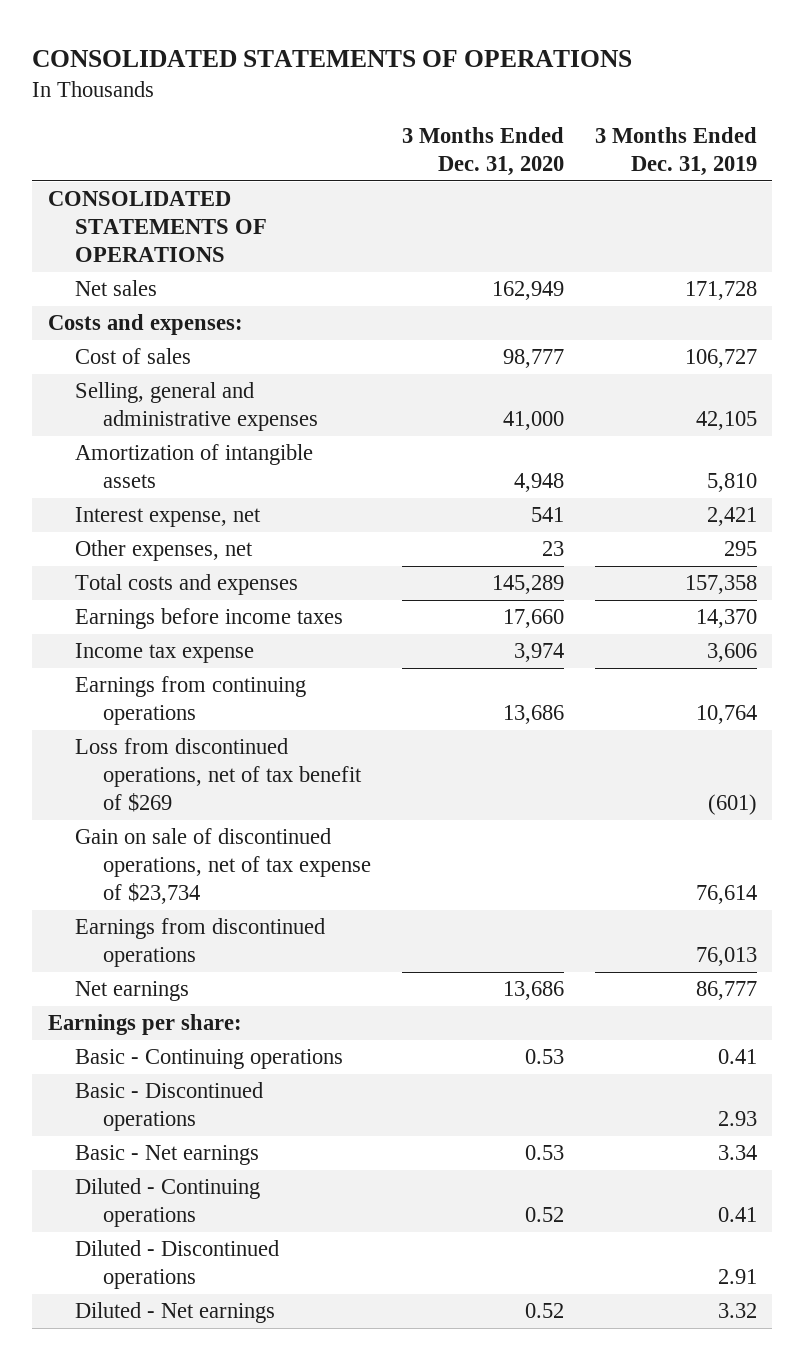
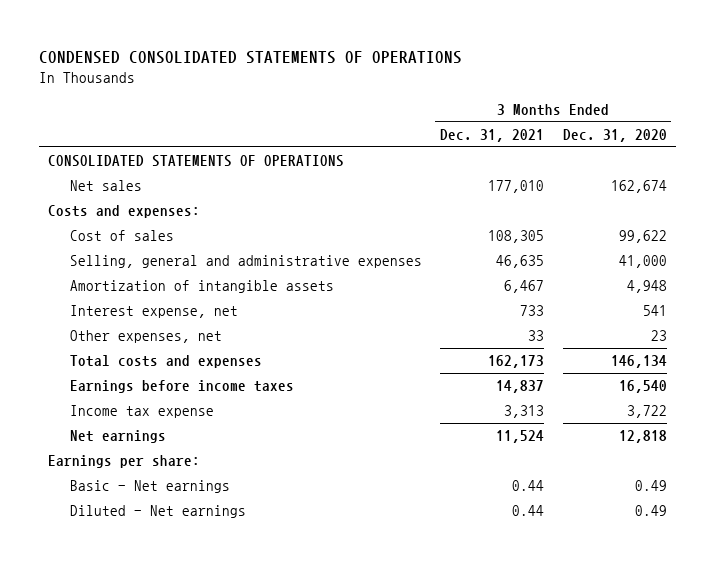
[32,49,633,67] CONSOLIDATED STATEMENTS OF OPERATIONS -> [38,51,462,65] CONDENSED CONSOLIDATED STATEMENTS OF OPERATIONS
[594,127,757,176] 3 Months Ended Dec. 31, 2019 -> none
none -> [440,129,545,143] Dec. 31, 2021
[491,281,564,301] 162,949 -> [610,180,667,194] 162,674
[502,349,564,369] 98,777 -> [618,230,667,244] 99,622
[75,676,307,725] Earnings from continuing operations -> none
[75,738,362,812] Loss from discontinued operations, net of tax benefit of $269 -> none
[75,828,371,904] Gain on sale of discontinued operations, net of tax expense of $23,734 -> none
[75,918,326,967] Earnings from discontinued operations -> none
[491,575,564,595] 145,289 -> [610,355,667,369] 146,134
[502,609,564,629] 17,660 -> [618,380,667,394] 16,540
[513,643,564,663] 3,974 -> [626,405,667,419] 3,722
[502,981,564,1001] 13,686 -> [618,430,667,444] 12,818
[75,1049,344,1070] Basic - Continuing operations -> none
[75,1082,264,1131] Basic - Discontinued operations -> none
[75,1178,261,1227] Diluted - Continuing operations -> none
[75,1240,280,1289] Diluted - Discontinued operations -> none
[524,1145,564,1161] 0.53 -> [634,480,667,492] 0.49
[524,1303,564,1319] 0.52 -> [634,505,667,517] 0.49

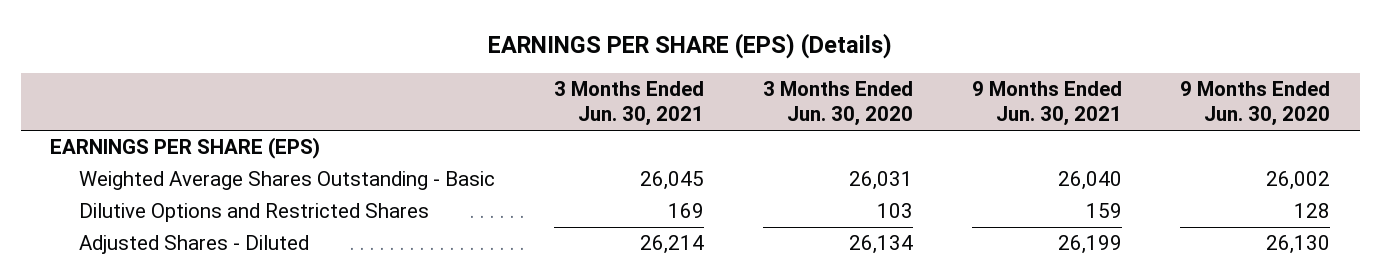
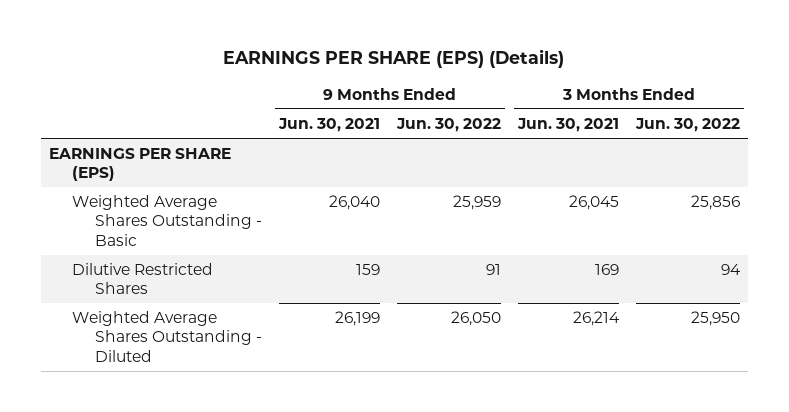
[762,81,913,127] 3 Months Ended Jun. 30, 2020 -> none
[1180,81,1331,127] 9 Months Ended Jun. 30, 2020 -> none
none -> [395,117,501,132] Jun. 30, 2022
none -> [634,117,740,132] Jun. 30, 2022
[79,203,430,223] Dilutive Options and Restricted Shares -> [71,262,213,295] Dilutive Restricted Shares
[79,235,310,255] Adjusted Shares - Diluted -> [71,310,262,362] Weighted Average Shares Outstanding - Diluted

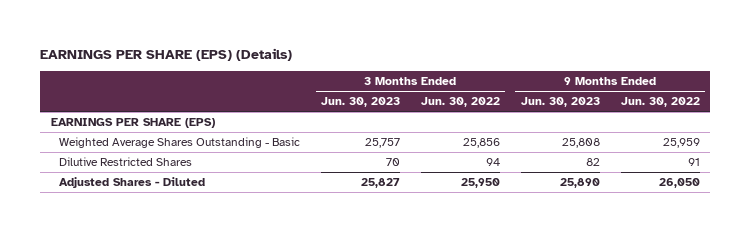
[277,117,380,132] Jun. 30, 2021 -> none
[516,117,619,132] Jun. 30, 2021 -> none
none -> [321,97,401,108] Jun. 30, 2023
none -> [520,97,600,108] Jun. 30, 2023
[71,310,262,362] Weighted Average Shares Outstanding - Diluted -> [59,177,206,189] Adjusted Shares - Diluted

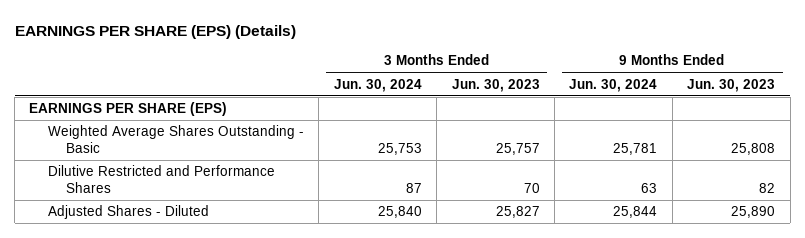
[420,97,500,108] Jun. 30, 2022 -> none
[620,97,700,108] Jun. 30, 2022 -> none
none -> [333,78,422,92] Jun. 30, 2024
none -> [569,78,658,92] Jun. 30, 2024
[59,157,193,167] Dilutive Restricted Shares -> [47,165,275,194] Dilutive Restricted and Performance Shares

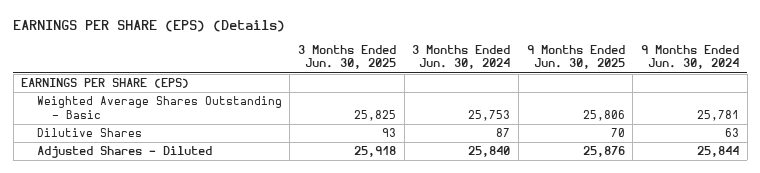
[451,78,540,92] Jun. 30, 2023 -> none
[687,78,776,92] Jun. 30, 2023 -> none
none -> [298,45,397,70] 3 Months Ended Jun. 30, 2025
none -> [526,45,625,70] 9 Months Ended Jun. 30, 2025
[47,165,275,194] Dilutive Restricted and Performance Shares -> [36,128,142,138] Dilutive Shares

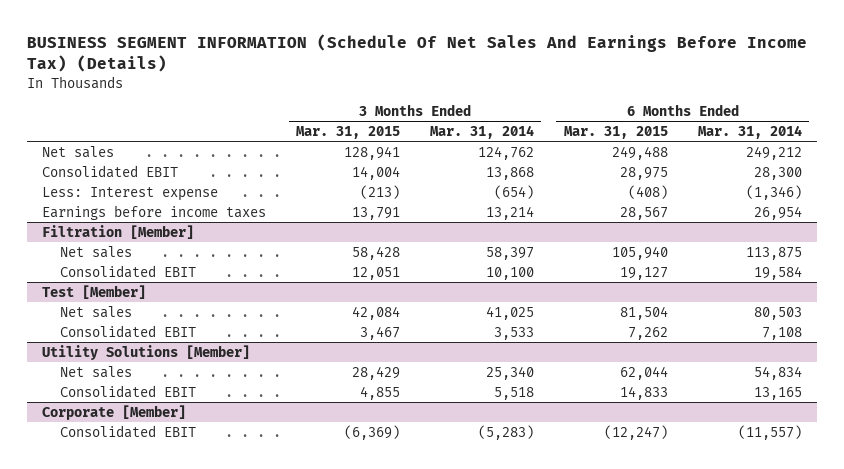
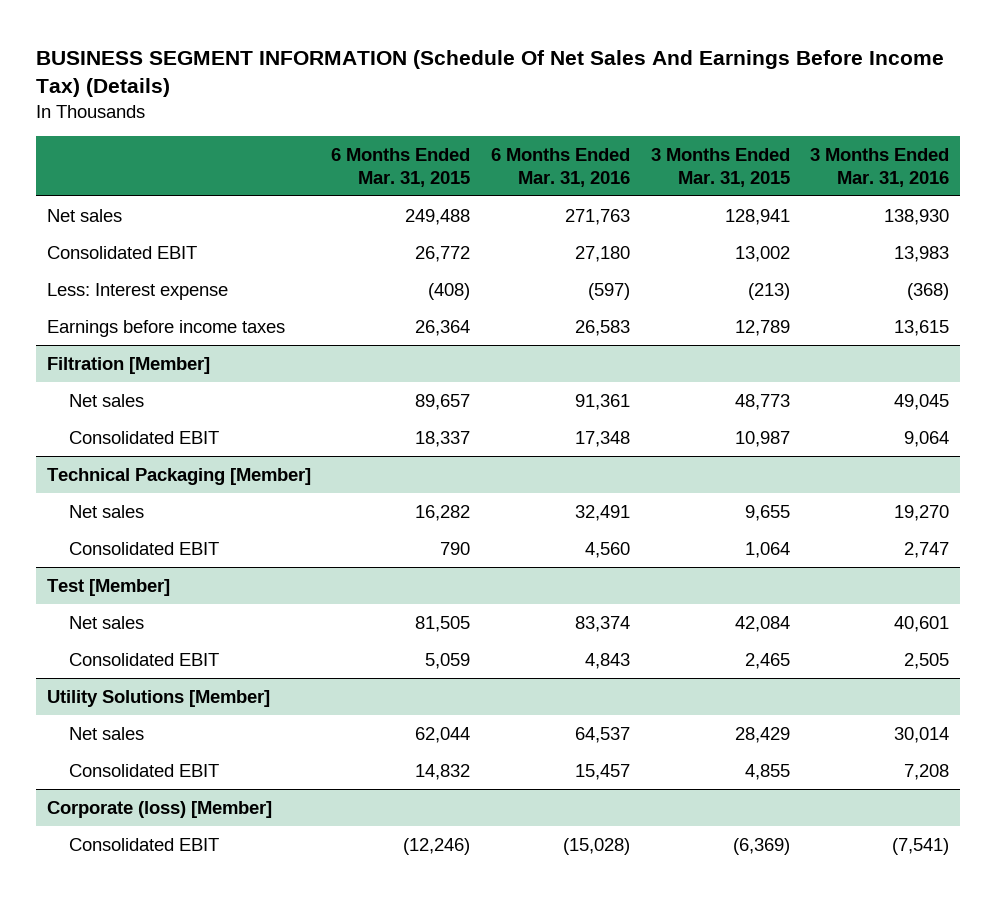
[429,125,534,140] Mar. 31, 2014 -> none
[697,125,802,140] Mar. 31, 2014 -> none
none -> [491,147,631,187] 6 Months Ended Mar. 31, 2016
none -> [810,147,950,187] 3 Months Ended Mar. 31, 2016
[352,165,401,180] 14,004 -> [734,245,790,262] 13,002
[619,166,668,180] 28,975 -> [415,245,471,262] 26,772
[352,206,401,220] 13,791 -> [734,319,790,336] 12,789
[619,206,668,220] 28,567 -> [415,319,471,336] 26,364
[352,245,401,260] 58,428 -> [734,393,790,410] 48,773
[611,245,668,260] 105,940 -> [415,393,471,410] 89,657
[352,266,401,280] 12,051 -> [734,430,790,447] 10,987
[619,266,668,280] 19,127 -> [415,430,471,447] 18,337
none -> [46,467,311,485] Technical Packaging [Member]
none -> [68,504,144,518] Net sales
none -> [68,541,219,555] Consolidated EBIT
[619,305,668,320] 81,504 -> [415,615,471,632] 81,505
[360,325,401,340] 3,467 -> [744,652,790,669] 2,465
[627,326,668,340] 7,262 -> [425,652,471,669] 5,059
[619,385,668,400] 14,833 -> [415,763,471,780] 14,832
[42,404,187,420] Corporate [Member] -> [46,800,272,818] Corporate (loss) [Member]
[603,424,668,440] (12,247) -> [403,837,471,855] (12,246)

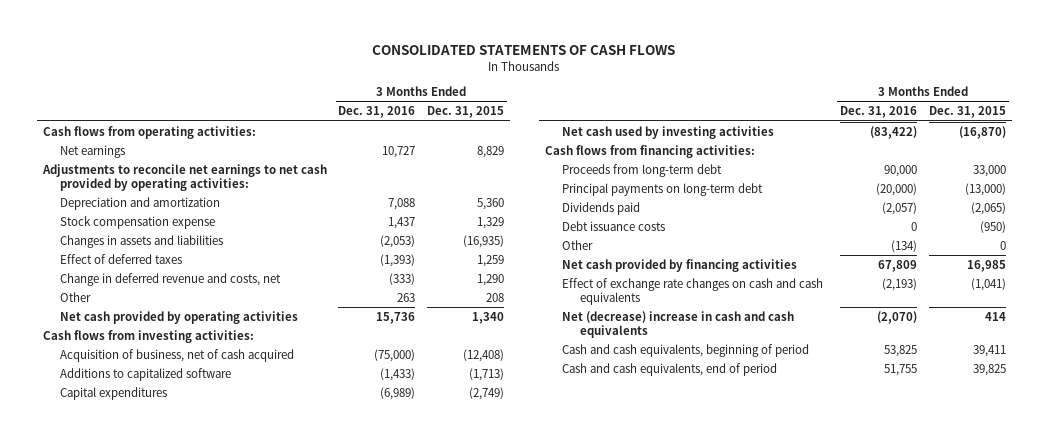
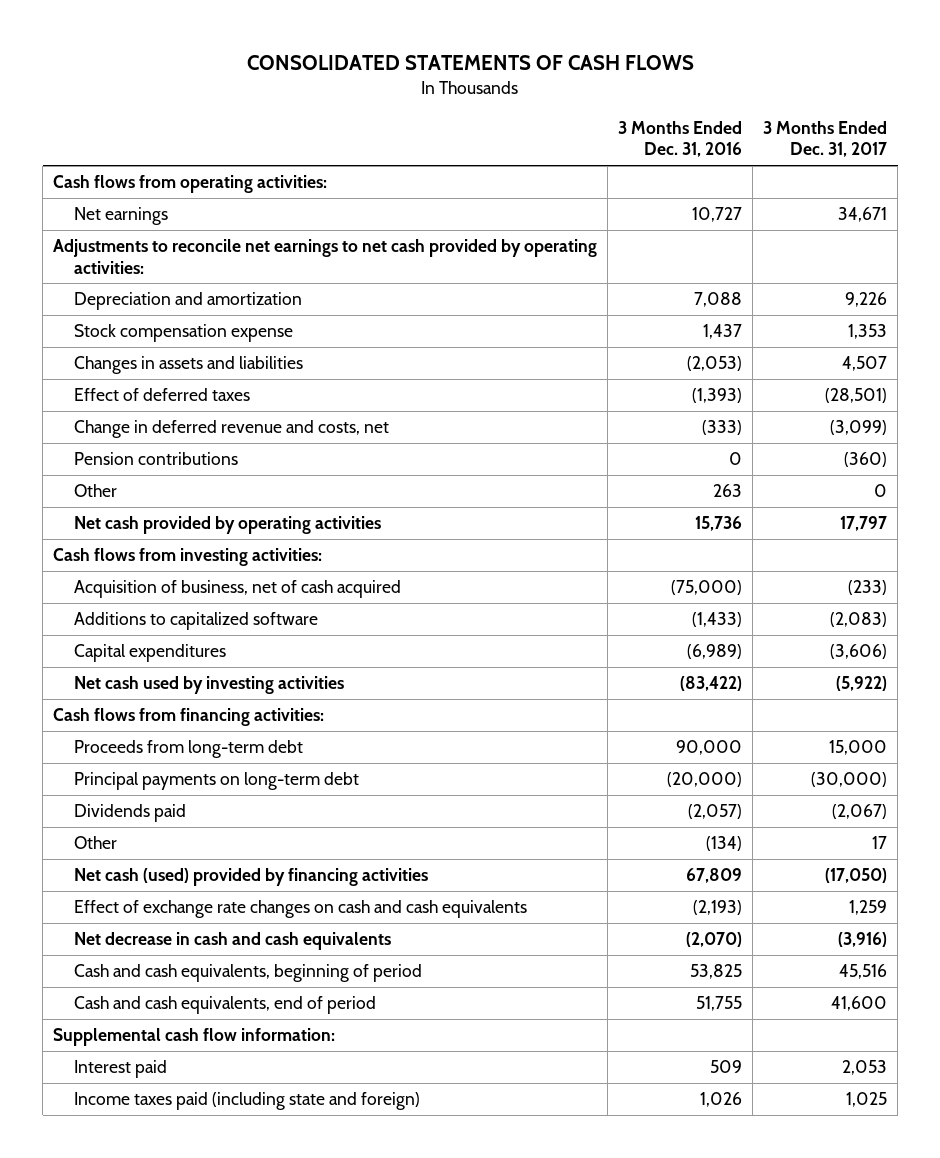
[427,106,505,119] Dec. 31, 2015 -> none
none -> [763,120,888,158] 3 Months Ended Dec. 31, 2017
none -> [73,452,238,466] Pension contributions
[562,220,666,231] Debt issuance costs -> none
[562,258,798,272] Net cash provided by financing activities -> [73,868,428,887] Net cash (used) provided by financing activities
[562,310,795,339] Net (decrease) increase in cash and cash equivalents -> [73,932,391,951] Net decrease in cash and cash equivalents
none -> [53,1028,336,1047] Supplemental cash flow information:
none -> [73,1060,167,1079] Interest paid
none -> [73,1092,420,1111] Income taxes paid (including state and foreign)

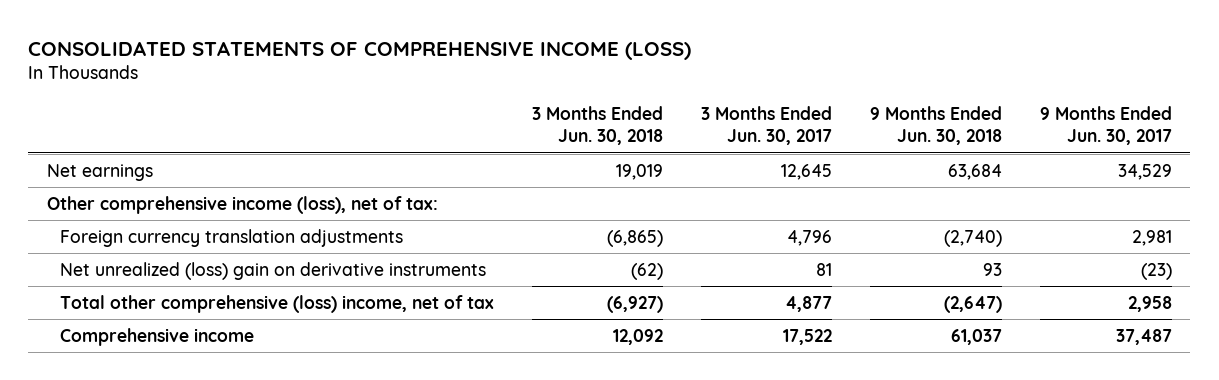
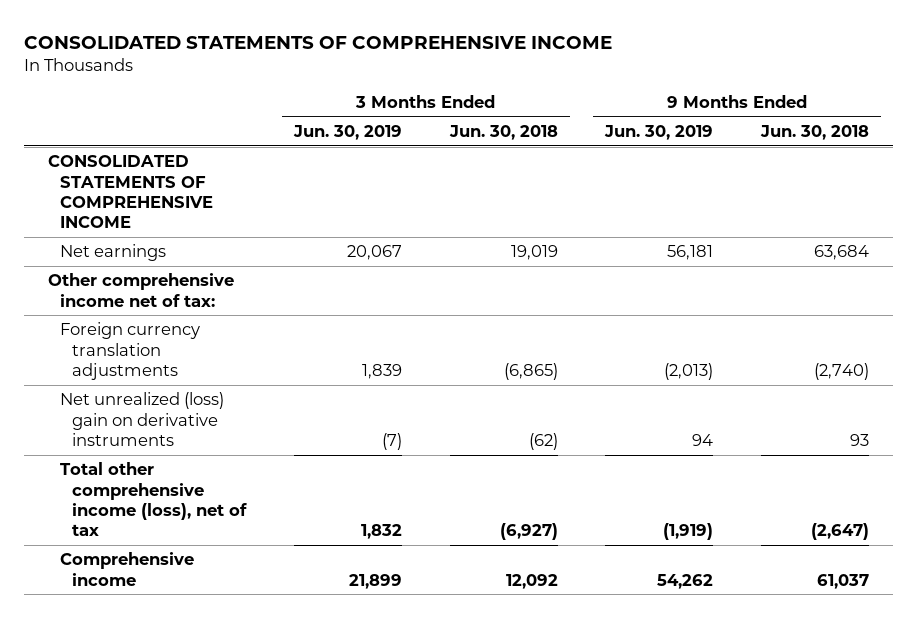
[28,40,692,60] CONSOLIDATED STATEMENTS OF COMPREHENSIVE INCOME (LOSS) -> [23,35,612,49] CONSOLIDATED STATEMENTS OF COMPREHENSIVE INCOME
[700,105,832,146] 3 Months Ended Jun. 30, 2017 -> none
[1039,105,1172,146] 9 Months Ended Jun. 30, 2017 -> none
none -> [293,124,403,140] Jun. 30, 2019
none -> [604,124,714,140] Jun. 30, 2019
none -> [47,155,213,228] CONSOLIDATED STATEMENTS OF COMPREHENSIVE INCOME
[47,195,439,214] Other comprehensive income (loss), net of tax: -> [47,273,234,307] Other comprehensive income net of tax:
[60,294,495,313] Total other comprehensive (loss) income, net of tax -> [59,462,248,536] Total other comprehensive income (loss), net of tax

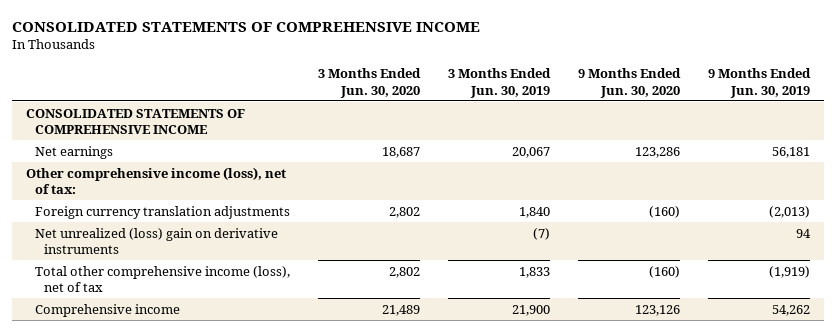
[448,124,558,140] Jun. 30, 2018 -> none
[760,124,870,140] Jun. 30, 2018 -> none
none -> [318,68,422,98] 3 Months Ended Jun. 30, 2020
none -> [578,68,682,98] 9 Months Ended Jun. 30, 2020
[47,273,234,307] Other comprehensive income net of tax: -> [26,166,287,195] Other comprehensive income (loss), net of tax:
[362,363,403,379] 1,839 -> [519,206,551,218] 1,840
[361,523,403,539] 1,832 -> [519,266,551,278] 1,833
[349,573,403,589] 21,899 -> [512,304,551,316] 21,900

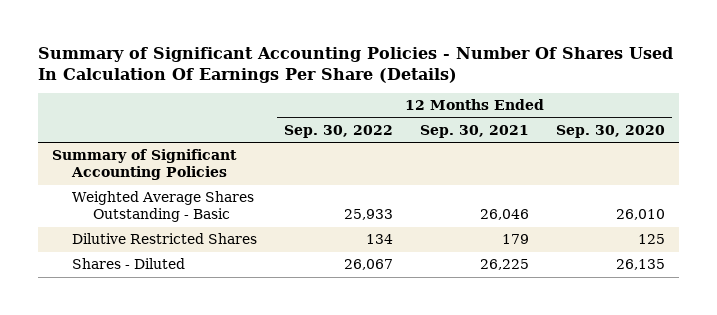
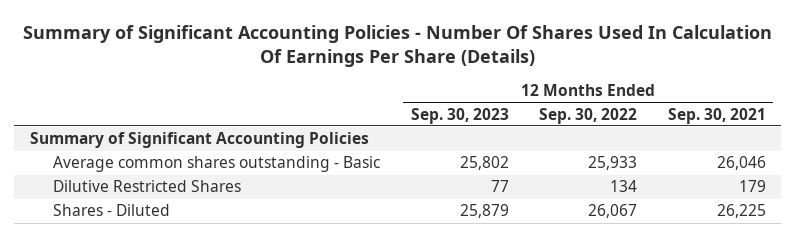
[556,124,666,138] Sep. 30, 2020 -> none
none -> [410,107,509,124] Sep. 30, 2023
[72,191,255,223] Weighted Average Shares Outstanding - Basic -> [53,156,381,173] Average common shares outstanding - Basic

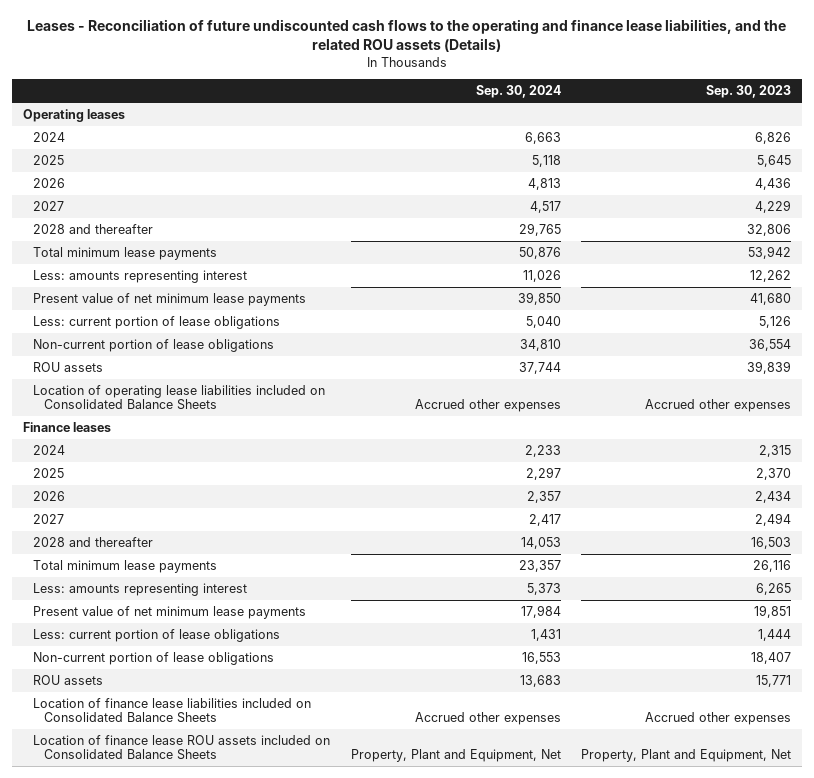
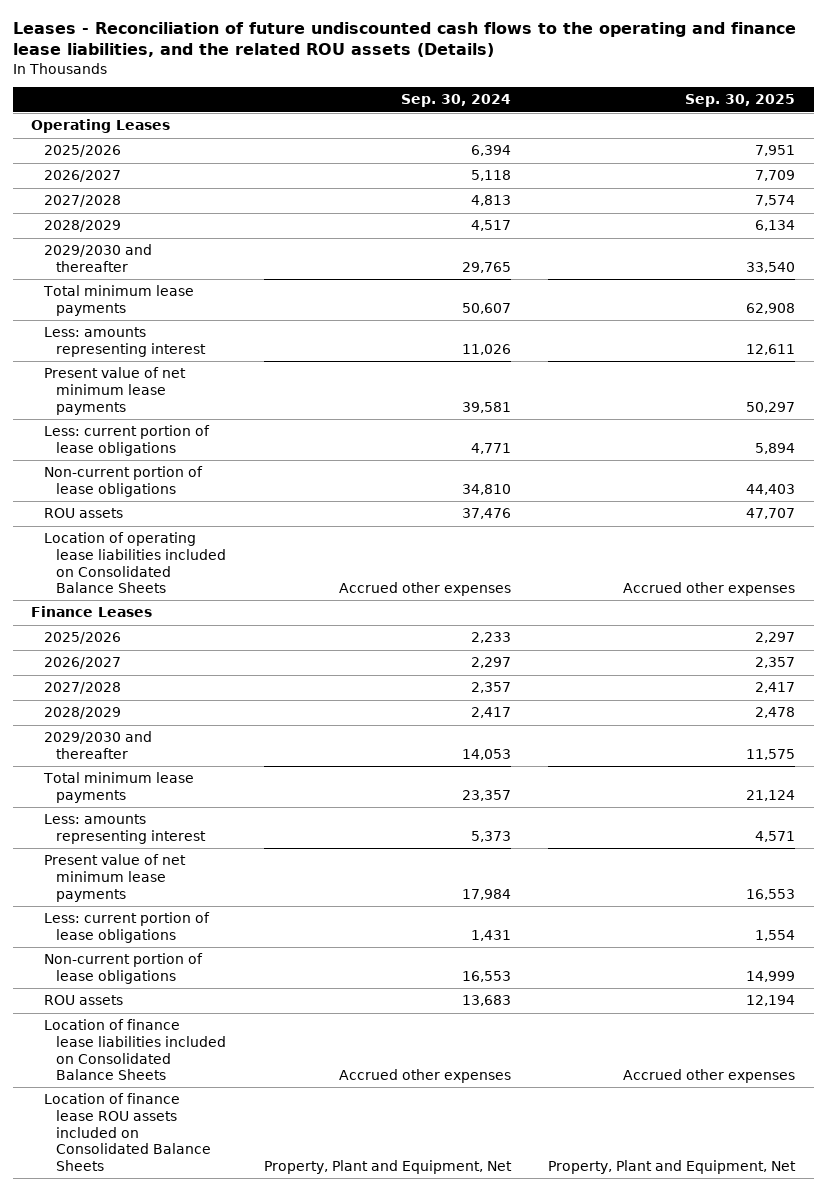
[706,85,792,99] Sep. 30, 2023 -> none
none -> [685,94,796,108] Sep. 30, 2025
[33,131,66,142] 2024 -> none
[22,108,125,122] Operating leases -> [31,119,171,134] Operating Leases
none -> [43,145,121,158] 2025/2026
[33,154,65,165] 2025 -> [43,170,121,183] 2026/2027
[33,177,66,188] 2026 -> [43,195,121,208] 2027/2028
[33,200,65,211] 2027 -> [43,220,121,233] 2028/2029
[33,223,154,234] 2028 and thereafter -> [43,244,152,272] 2029/2030 and thereafter
[518,246,561,259] 50,876 -> [461,302,511,314] 50,607
[517,291,561,305] 39,850 -> [461,401,511,413] 39,581
[525,315,561,328] 5,040 -> [470,442,511,454] 4,771
[518,361,561,374] 37,744 -> [461,508,511,520] 37,476
[22,421,111,432] Finance leases -> [31,606,153,618] Finance Leases
[33,444,66,455] 2024 -> [43,632,121,645] 2025/2026
[33,467,65,478] 2025 -> [43,657,121,670] 2026/2027
[33,490,66,501] 2026 -> [43,682,121,695] 2027/2028
[33,513,65,524] 2027 -> [43,707,121,720] 2028/2029
[33,536,154,547] 2028 and thereafter -> [43,731,152,759] 2029/2030 and thereafter

